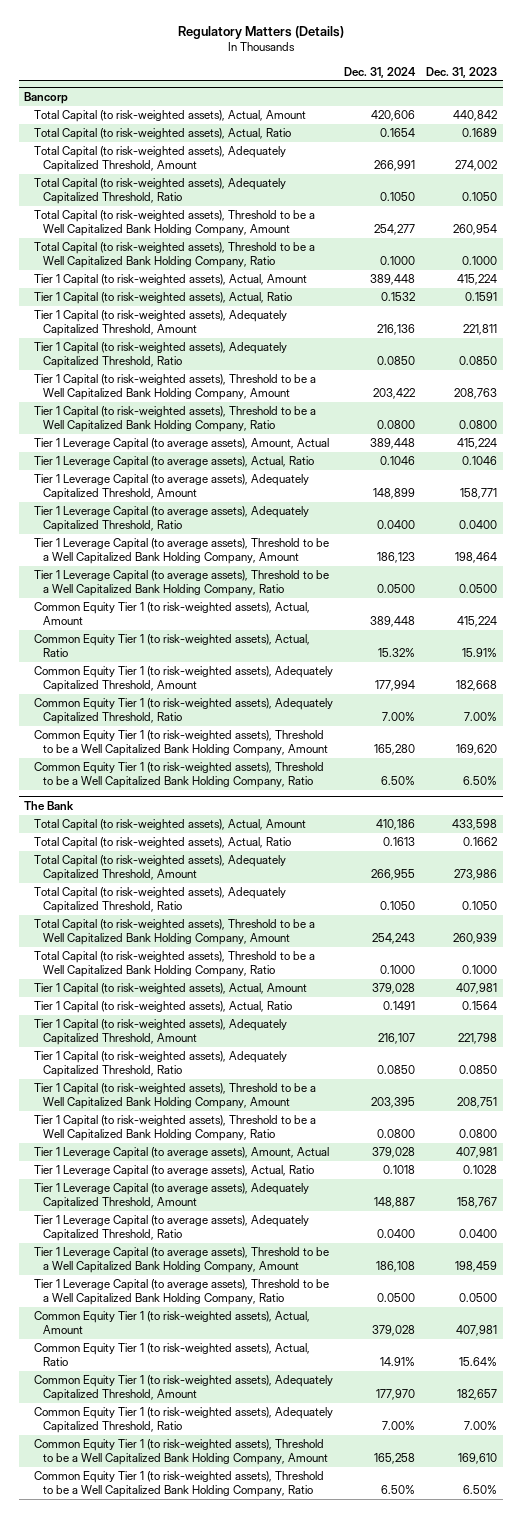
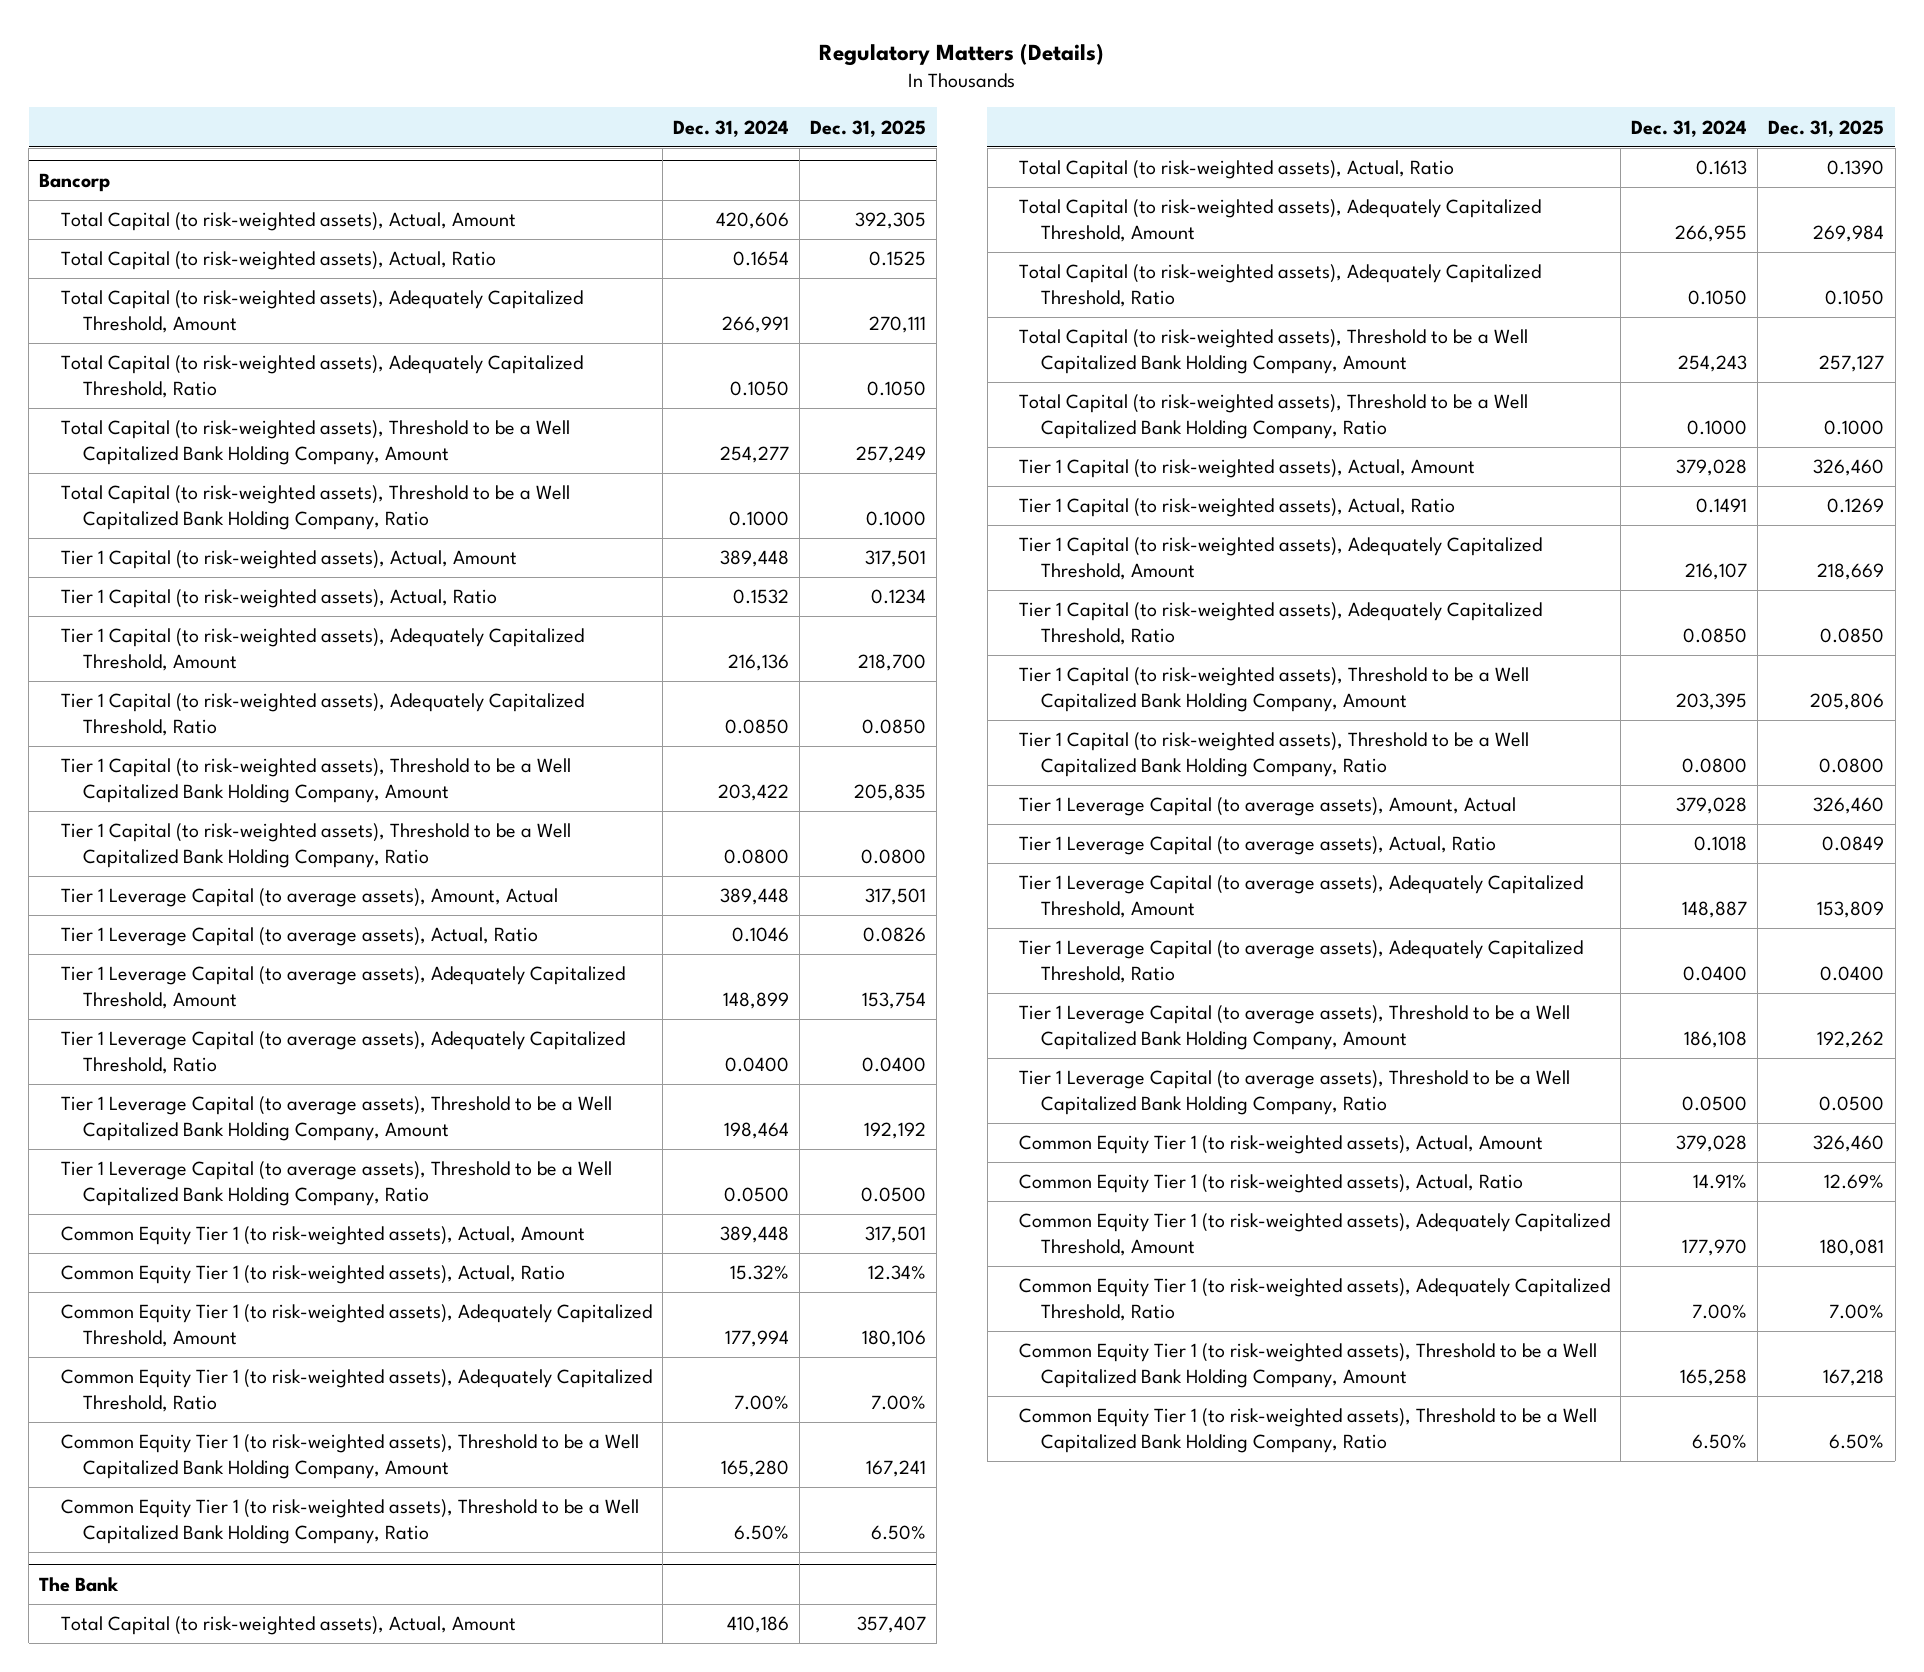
[426,66,498,78] Dec. 31, 2023 -> none
none -> [810,119,927,137] Dec. 31, 2025
[377,551,416,563] 186,123 -> [724,1121,790,1139] 198,464

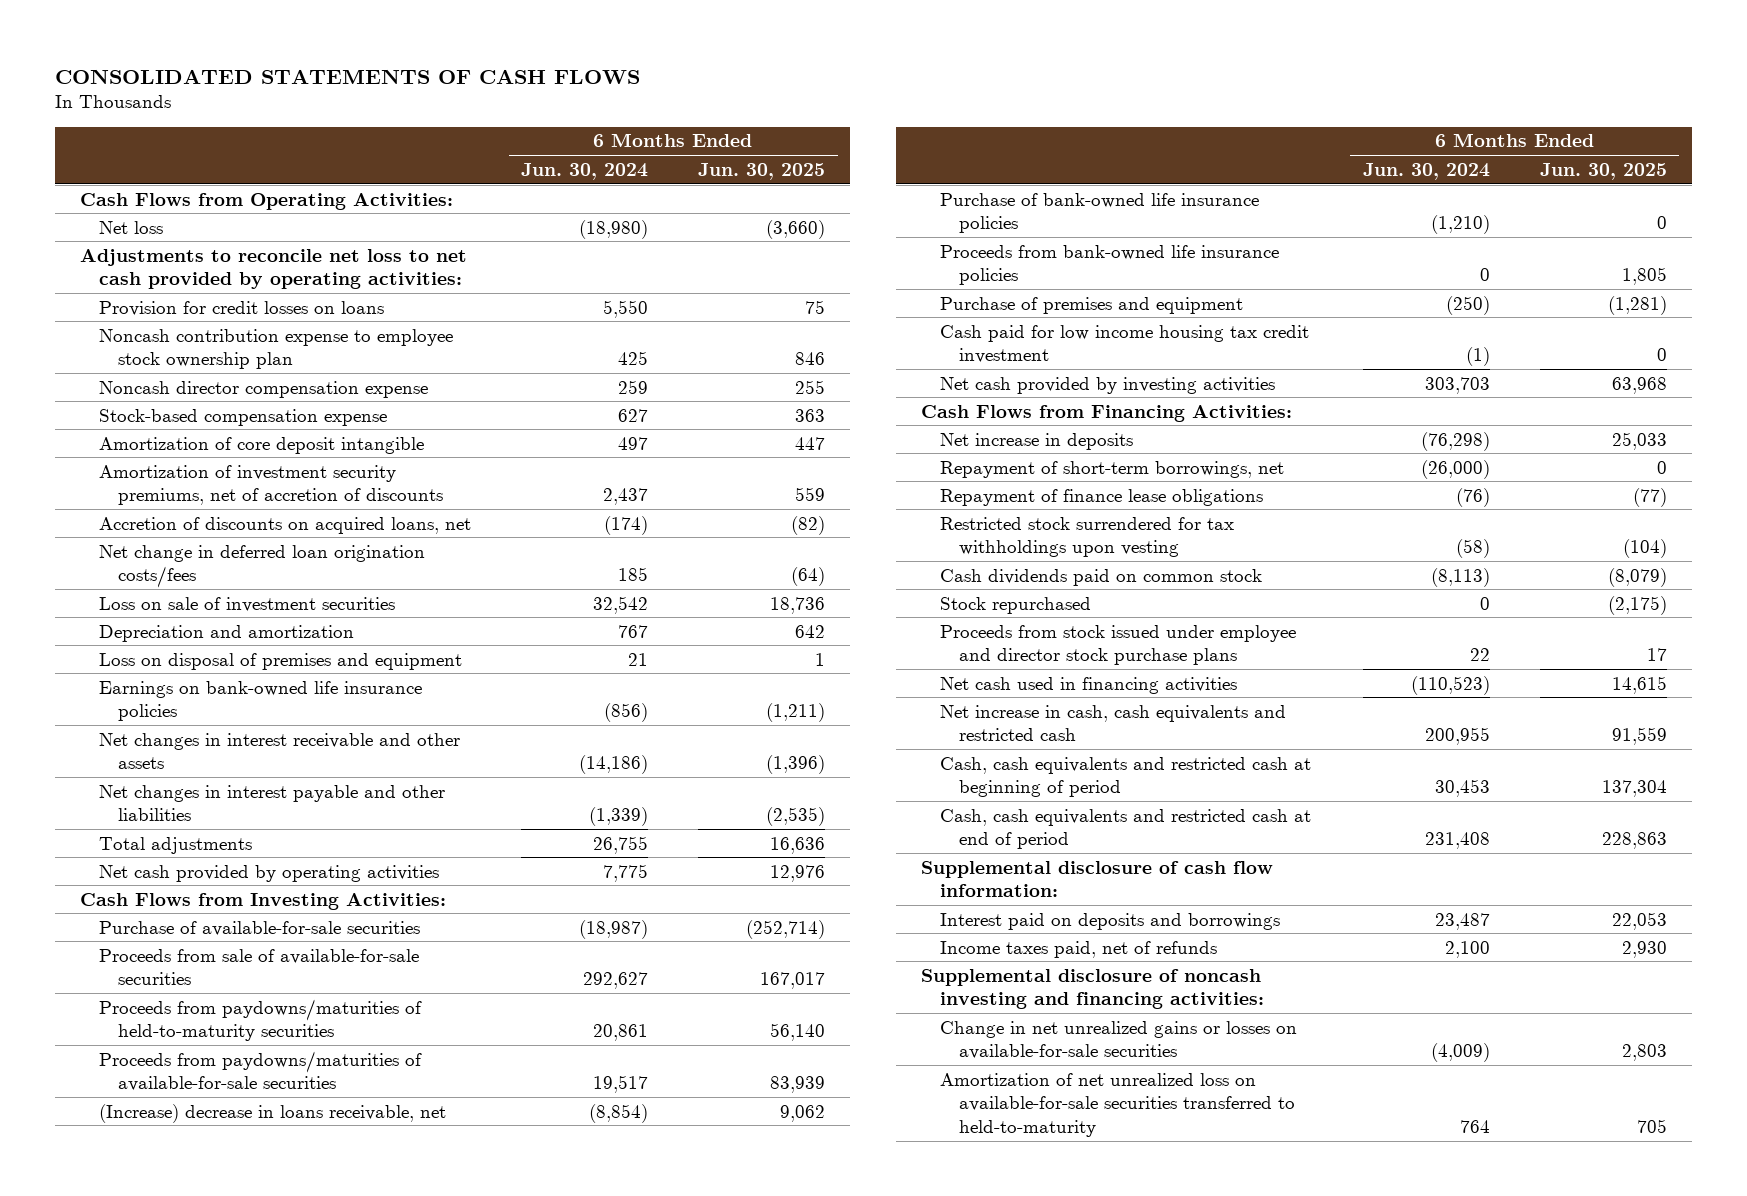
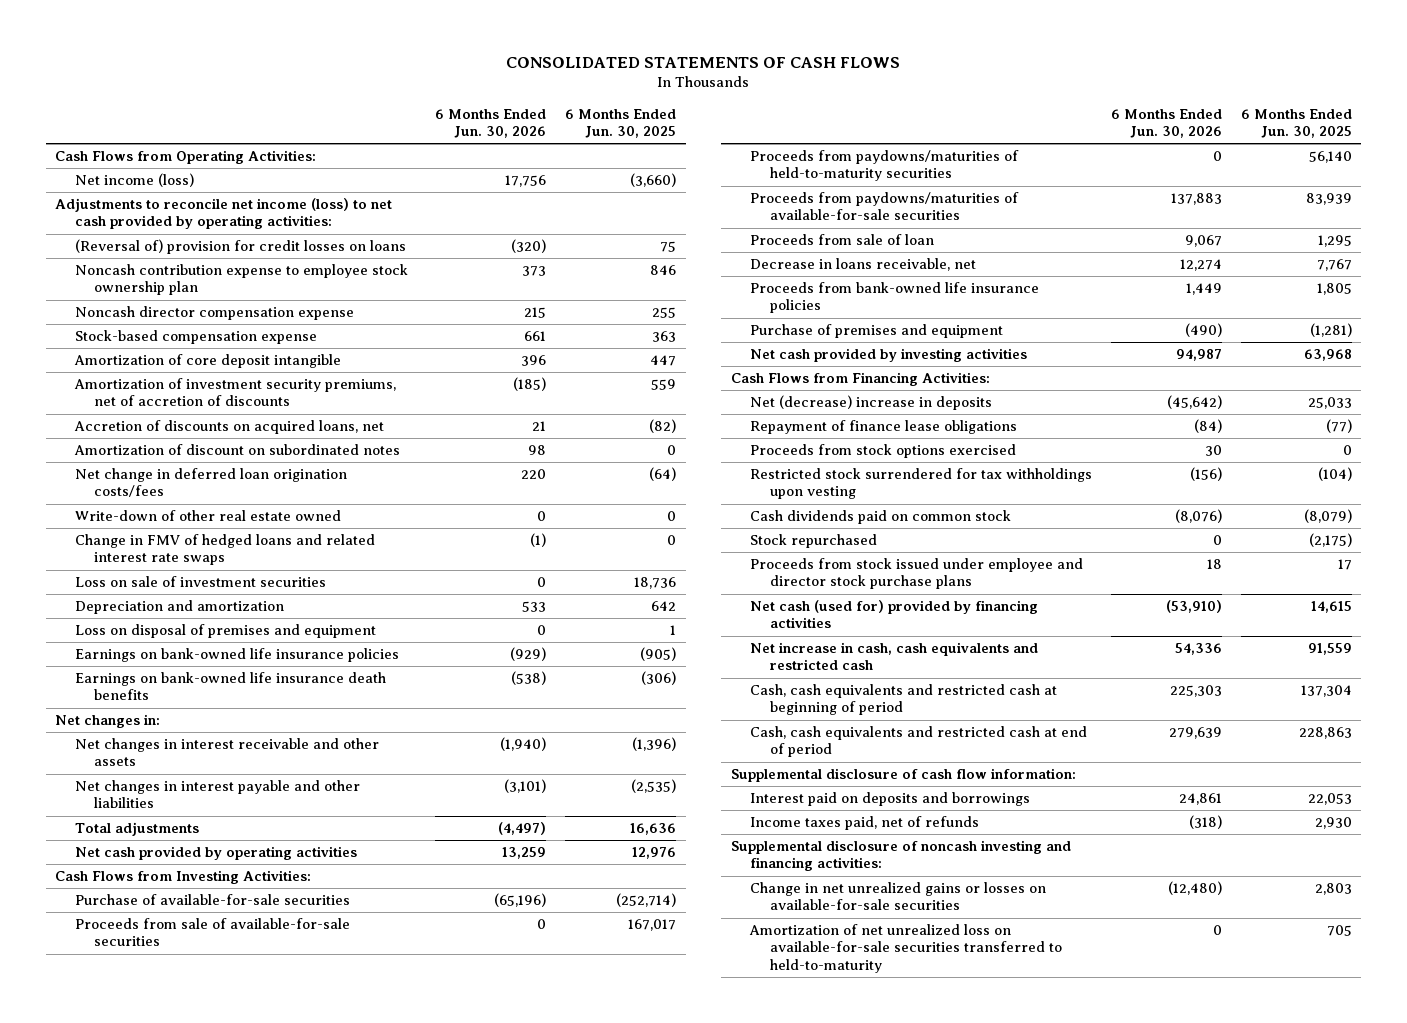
[521,162,649,180] Jun. 30, 2024 -> none
none -> [435,108,547,139] 6 Months Ended Jun. 30, 2026
[98,220,163,234] Net loss -> [74,172,194,187] Net income (loss)
[80,248,468,290] Adjustments to reconcile net loss to net cash provided by operating activities: -> [55,197,393,230] Adjustments to reconcile net income (loss) to net cash provided by operating activities:
[98,300,384,316] Provision for credit losses on loans -> [74,238,406,254] (Reversal of) provision for credit losses on loans
none -> [73,443,400,455] Amortization of discount on subordinated notes
none -> [74,509,341,521] Write-down of other real estate owned
none -> [74,533,375,566] Change in FMV of hedged loans and related interest rate swaps
[766,703,826,723] (1,211) -> [640,646,677,661] (905)
none -> [74,671,386,701] Earnings on bank-owned life insurance death benefits
none -> [55,713,161,728] Net changes in:
[940,192,1260,234] Purchase of bank-owned life insurance policies -> none
none -> [750,233,935,245] Proceeds from sale of loan
[98,1103,446,1123] (Increase) decrease in loans receivable, net -> [750,257,977,271] Decrease in loans receivable, net
[780,1104,826,1122] 9,062 -> [1316,258,1352,271] 7,767
[940,324,1310,364] Cash paid for low income housing tax credit investment -> none
[940,460,1285,478] Repayment of short-term borrowings, net -> none
[940,432,1134,450] Net increase in deposits -> [750,394,993,410] Net (decrease) increase in deposits
none -> [750,443,1017,458] Proceeds from stock options exercised
[940,676,1238,694] Net cash used in financing activities -> [750,599,1039,629] Net cash (used for) provided by financing activities

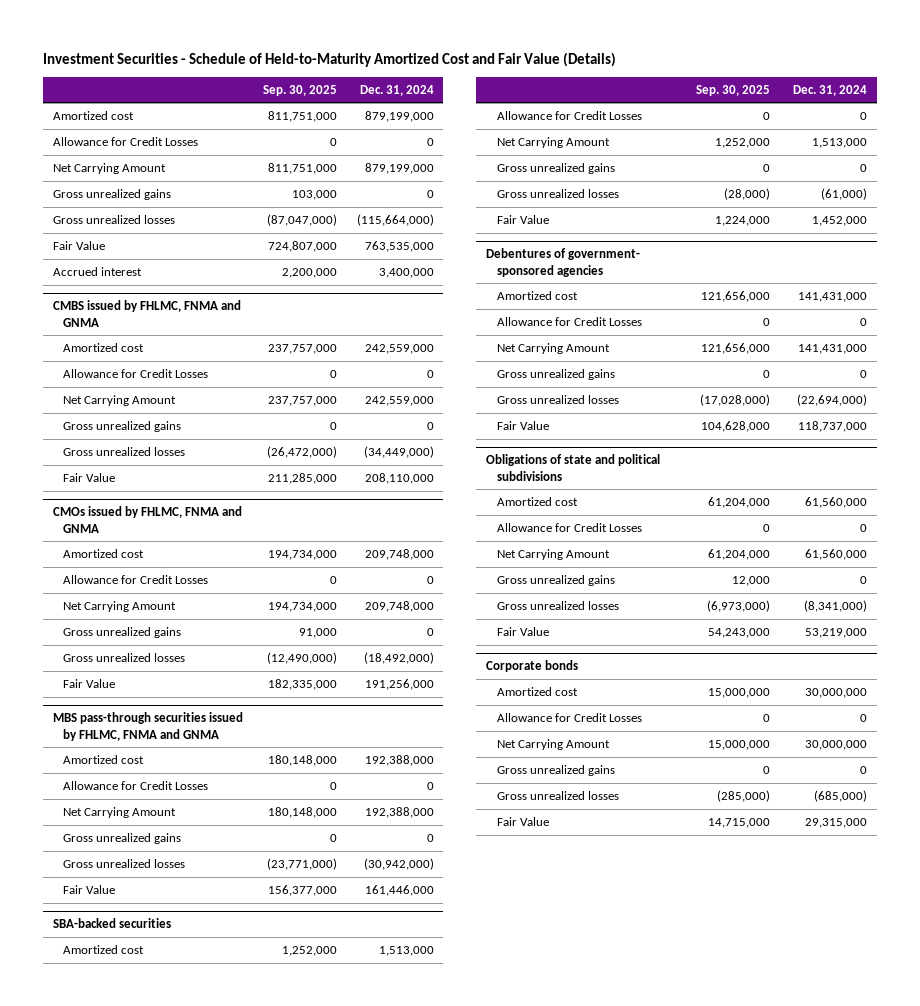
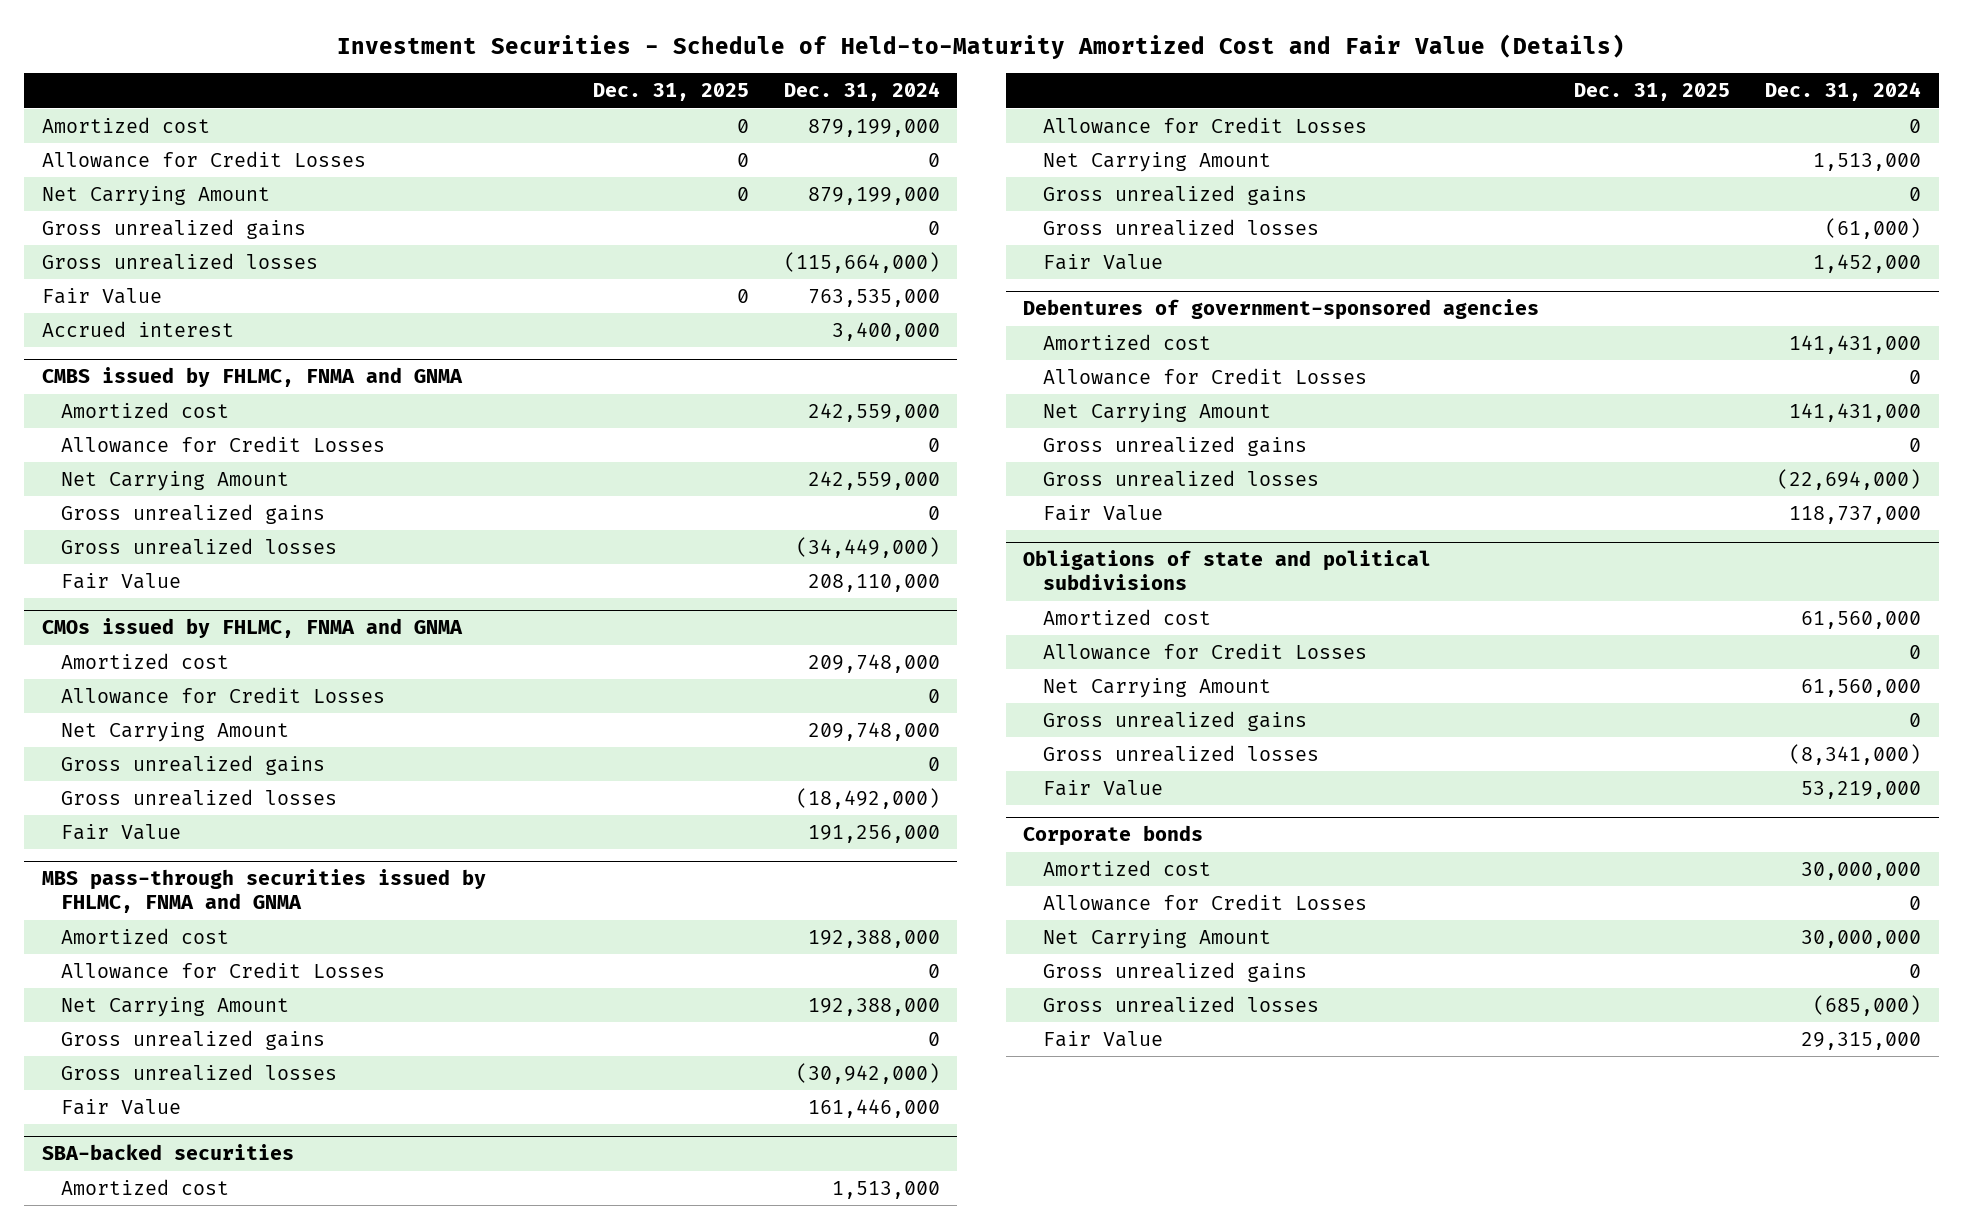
[262,84,337,96] Sep. 30, 2025 -> none
none -> [592,83,749,102] Dec. 31, 2025
[486,248,641,277] Debentures of government- sponsored agencies -> [1023,299,1540,321] Debentures of government-sponsored agencies

